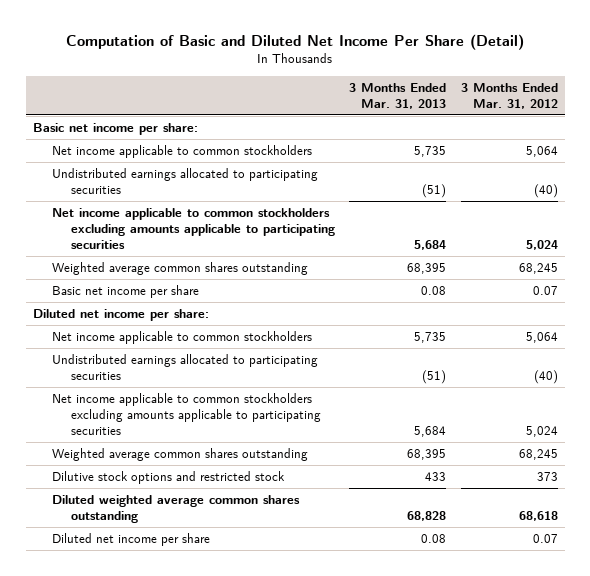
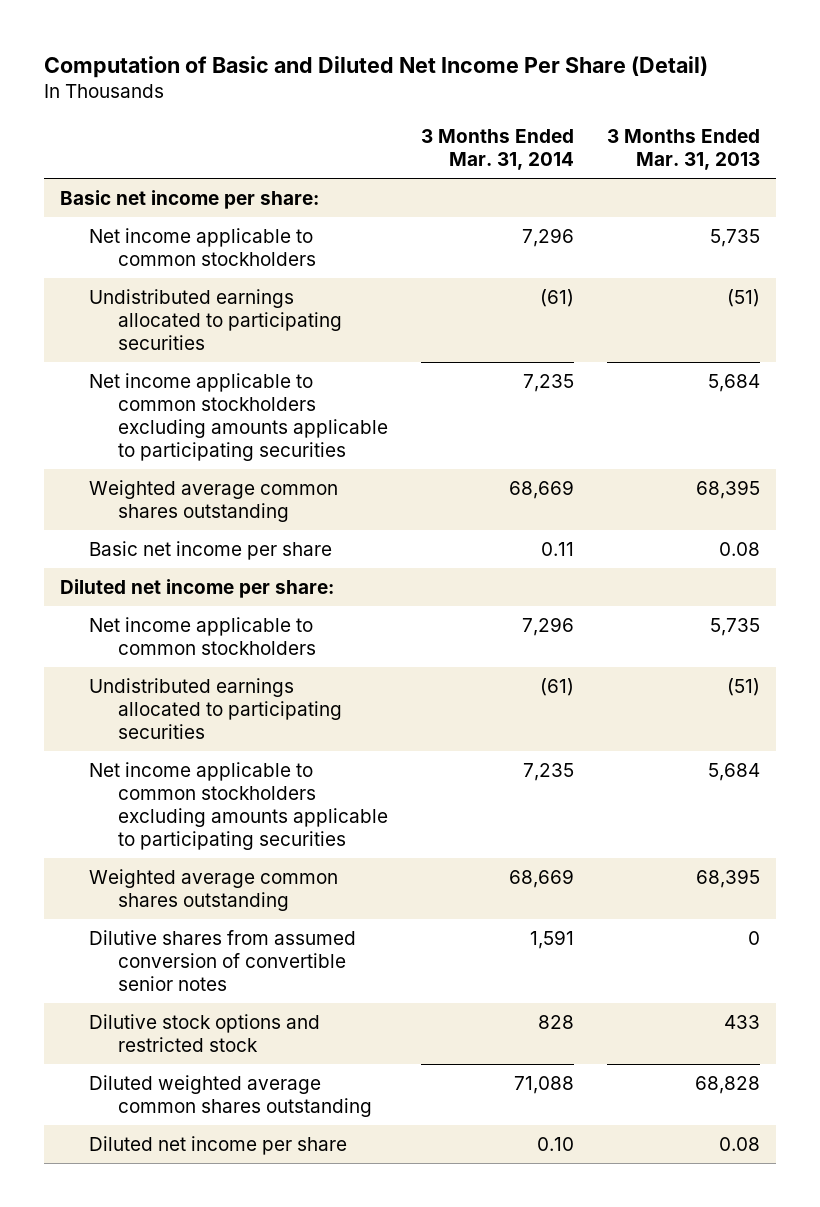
[460,82,558,109] 3 Months Ended Mar. 31, 2012 -> none
none -> [420,128,574,171] 3 Months Ended Mar. 31, 2014
none -> [89,929,357,992] Dilutive shares from assumed conversion of convertible senior notes

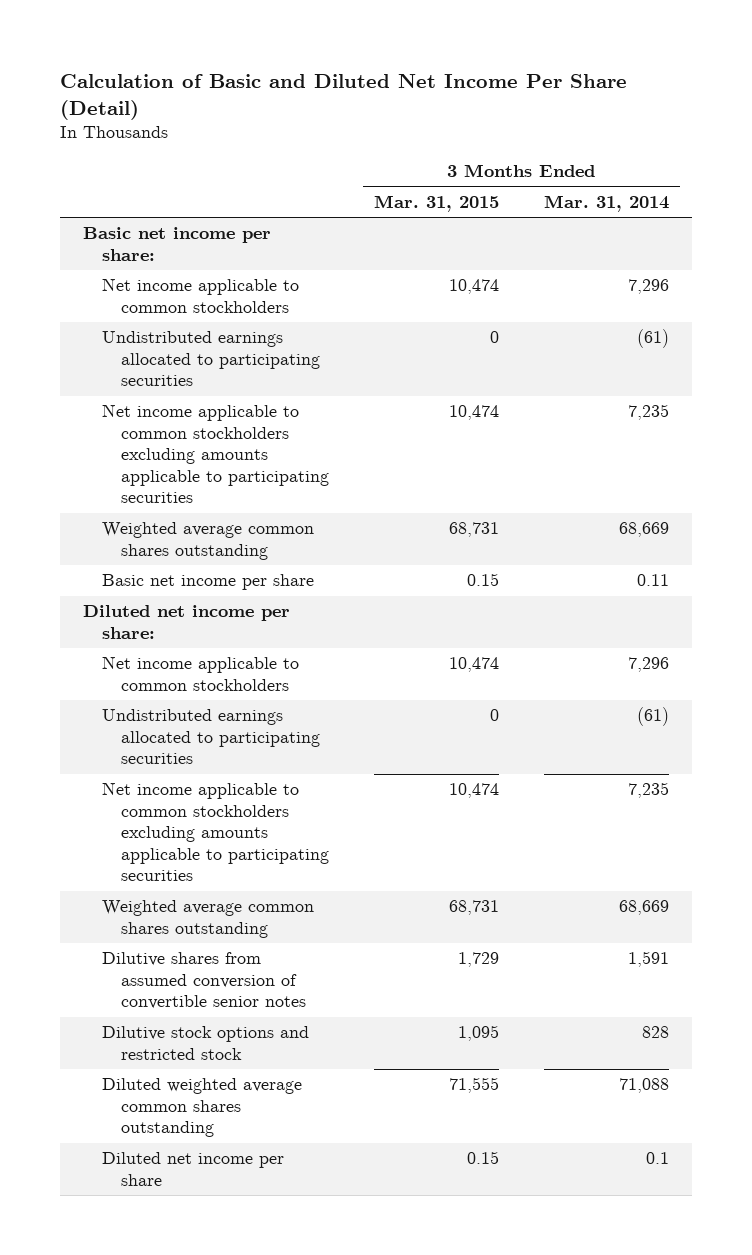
[43,55,708,78] Computation of Basic and Diluted Net Income Per Share (Detail) -> [60,73,628,120] Calculation of Basic and Diluted Net Income Per Share (Detail)
[606,128,760,171] 3 Months Ended Mar. 31, 2013 -> none
none -> [373,195,499,213] Mar. 31, 2015
[536,1136,574,1151] 0.10 -> [646,1152,670,1165] 0.1

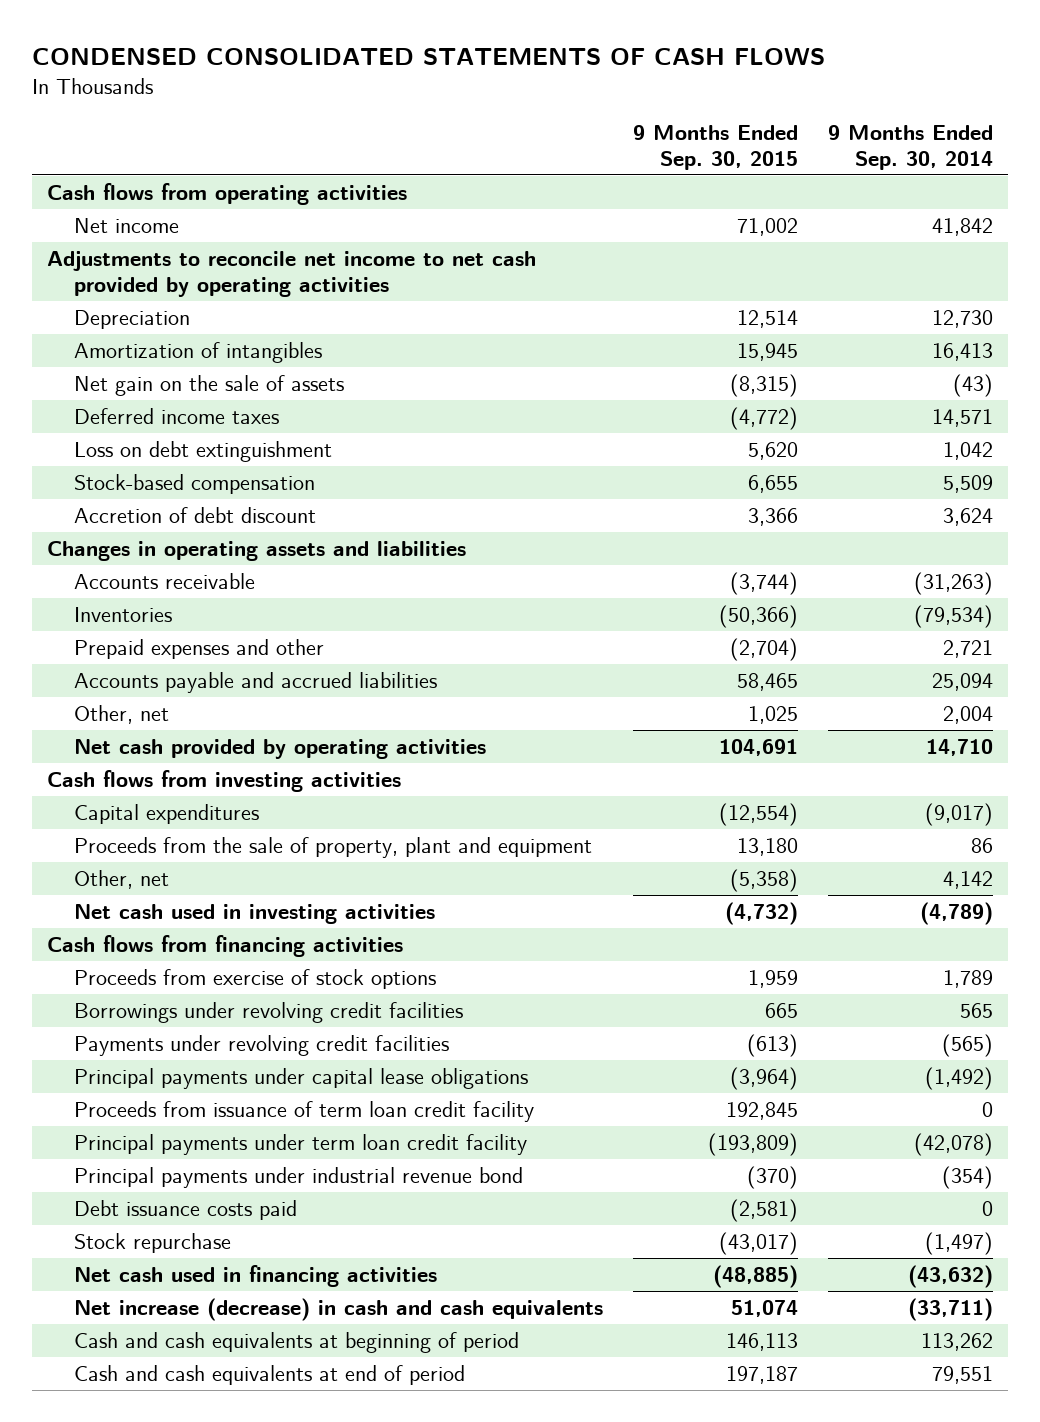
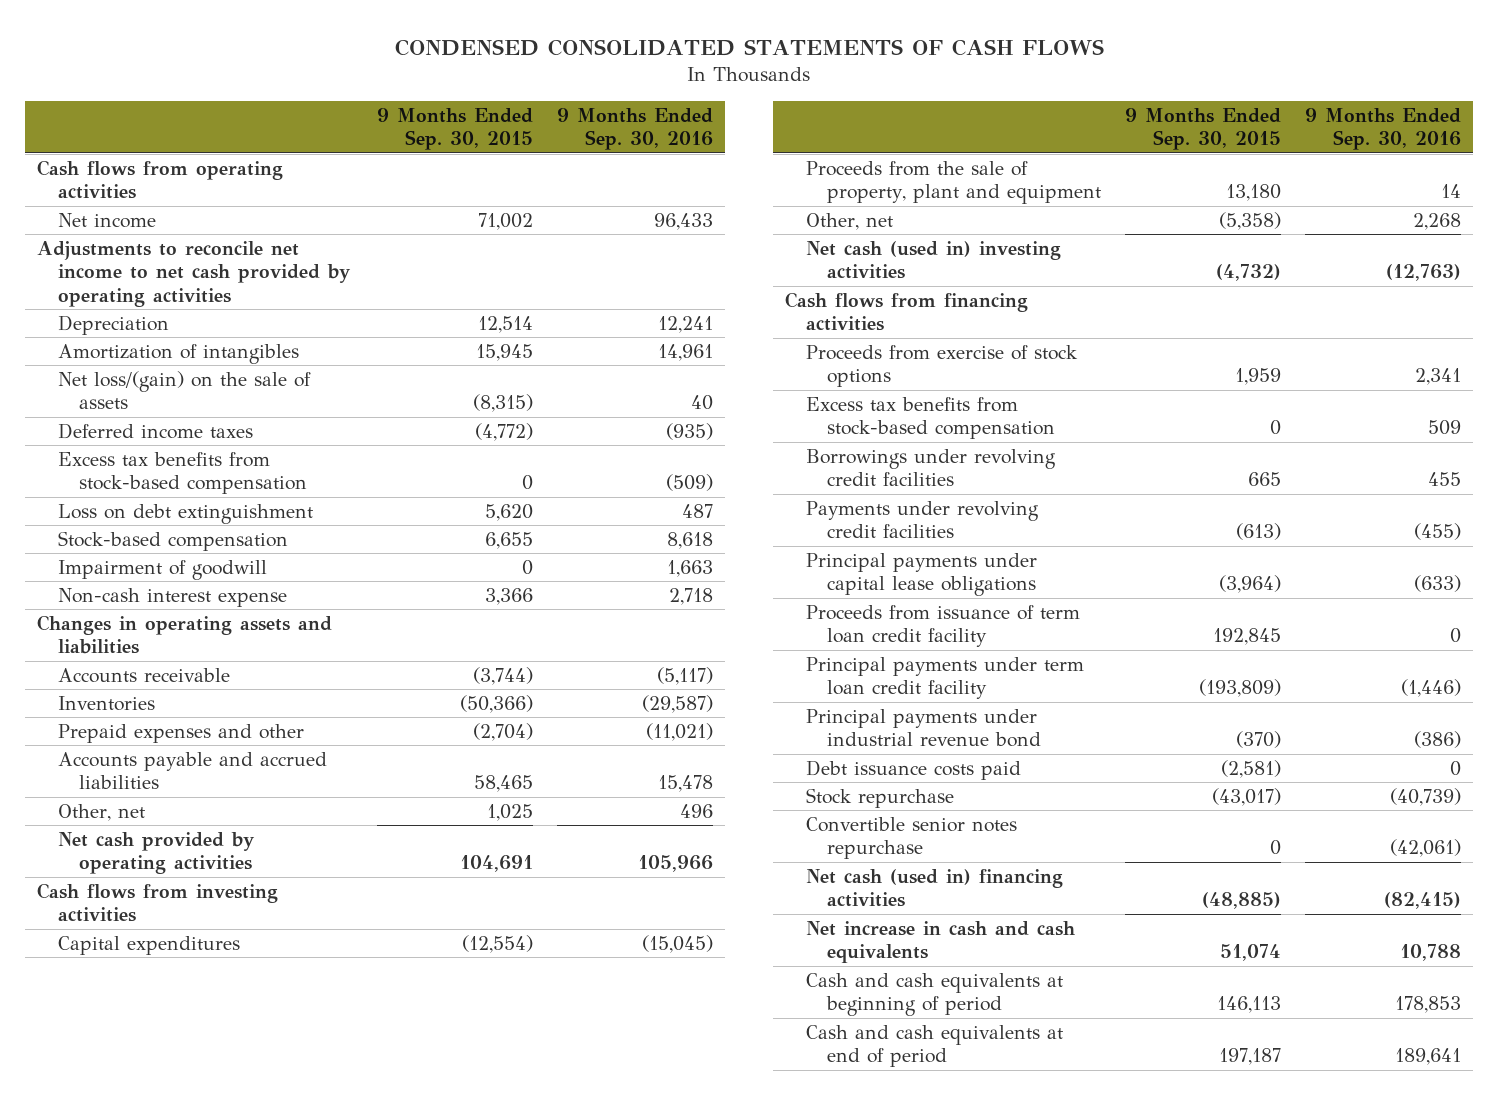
[828,124,994,170] 9 Months Ended Sep. 30, 2014 -> none
none -> [556,107,713,150] 9 Months Ended Sep. 30, 2016
[73,374,344,396] Net gain on the sale of assets -> [58,370,312,410] Net loss/(gain) on the sale of assets
none -> [58,451,307,495] Excess tax benefits from stock-based compensation
none -> [58,559,268,580] Impairment of goodwill
[73,506,316,523] Accretion of debt discount -> [58,587,288,607] Non-cash interest expense
[73,903,435,924] Net cash used in investing activities -> [805,240,1061,280] Net cash (used in) investing activities
none -> [805,396,1055,440] Excess tax benefits from stock-based compensation
none -> [805,816,1017,860] Convertible senior notes repurchase
[73,1264,437,1287] Net cash used in financing activities -> [805,868,1063,908] Net cash (used in) financing activities
[73,1297,603,1321] Net increase (decrease) in cash and cash equivalents -> [805,920,1075,964] Net increase in cash and cash equivalents

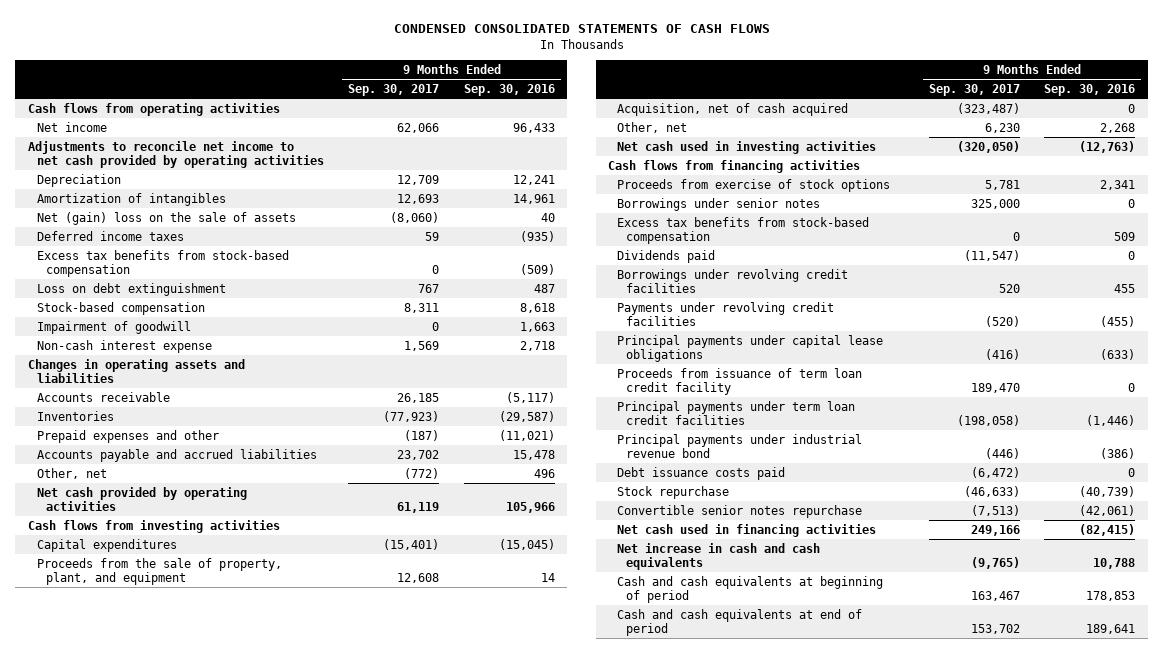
[376,107,533,150] 9 Months Ended Sep. 30, 2015 -> none
none -> [348,84,440,97] Sep. 30, 2017
[58,370,312,410] Net loss/(gain) on the sale of assets -> [36,211,296,225] Net (gain) loss on the sale of assets
[805,160,1101,205] Proceeds from the sale of property, plant and equipment -> [36,557,282,585] Proceeds from the sale of property, plant, and equipment
none -> [617,102,849,116] Acquisition, net of cash acquired
[805,240,1061,280] Net cash (used in) investing activities -> [617,140,877,154] Net cash used in investing activities
none -> [617,197,821,211] Borrowings under senior notes
none -> [617,249,716,263] Dividends paid
[805,656,1084,700] Principal payments under term loan credit facility -> [617,400,856,425] Principal payments under term loan credit facilities
[805,868,1063,908] Net cash (used in) financing activities -> [617,523,877,537] Net cash used in financing activities

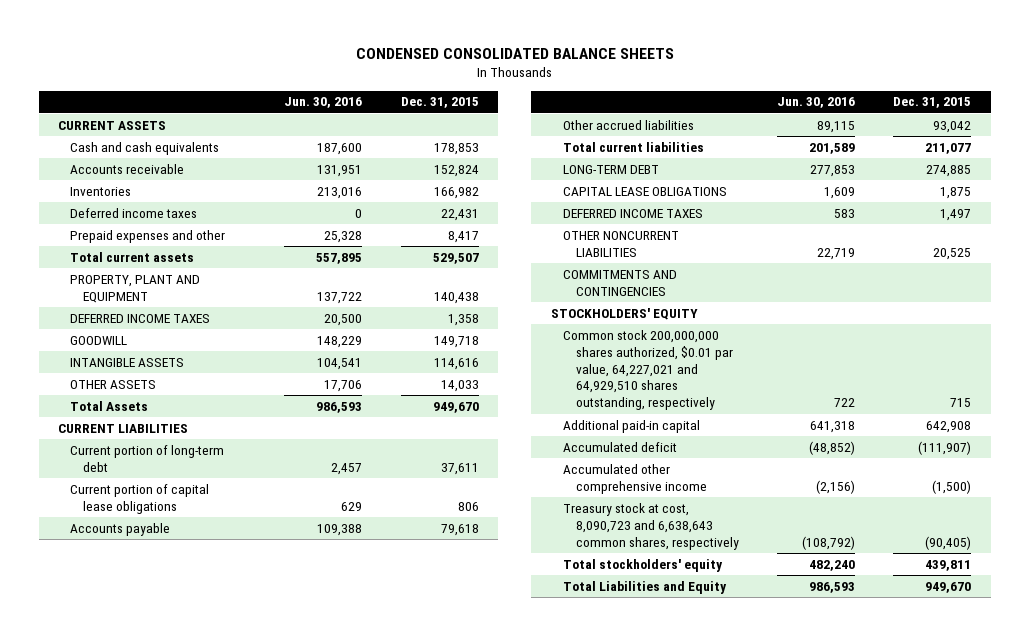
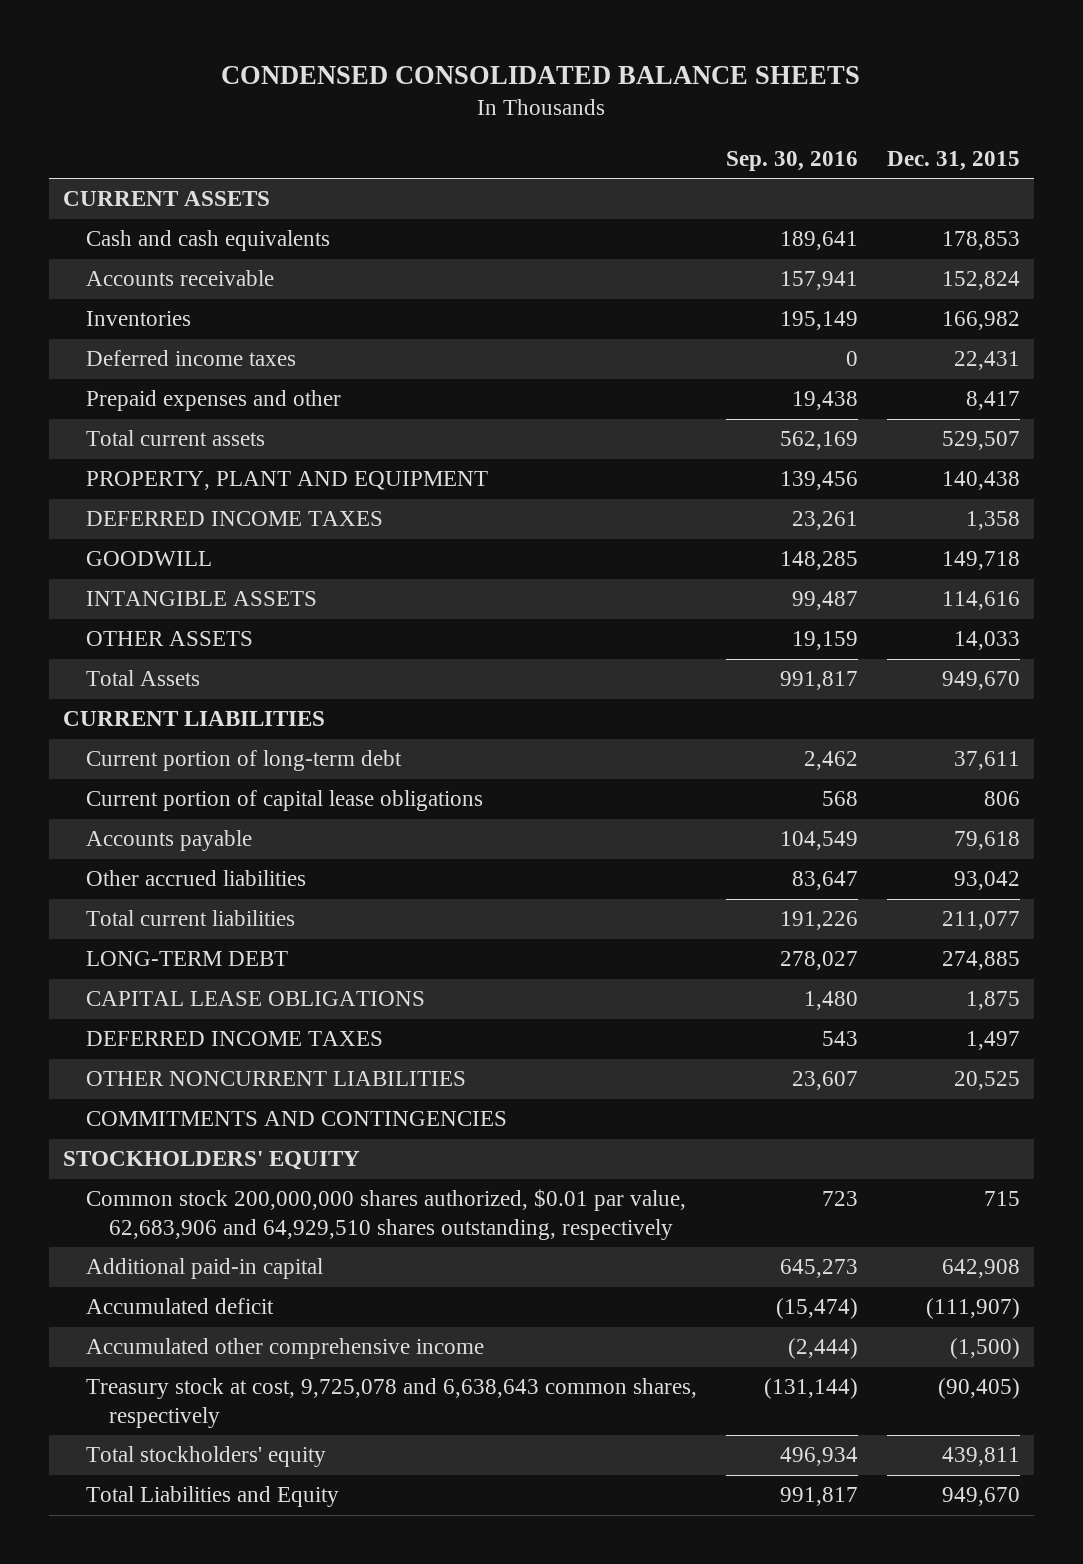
[284,97,363,109] Jun. 30, 2016 -> none
none -> [725,150,858,171] Sep. 30, 2016
[563,329,733,411] Common stock 200,000,000 shares authorized, $0.01 par value, 64,227,021 and 64,929,510 shares outstanding, respectively -> [85,1189,686,1240] Common stock 200,000,000 shares authorized, $0.01 par value, 62,683,906 and 64,929,510 shares outstanding, respectively
[563,502,739,550] Treasury stock at cost, 8,090,723 and 6,638,643 common shares, respectively -> [85,1378,697,1428] Treasury stock at cost, 9,725,078 and 6,638,643 common shares, respectively

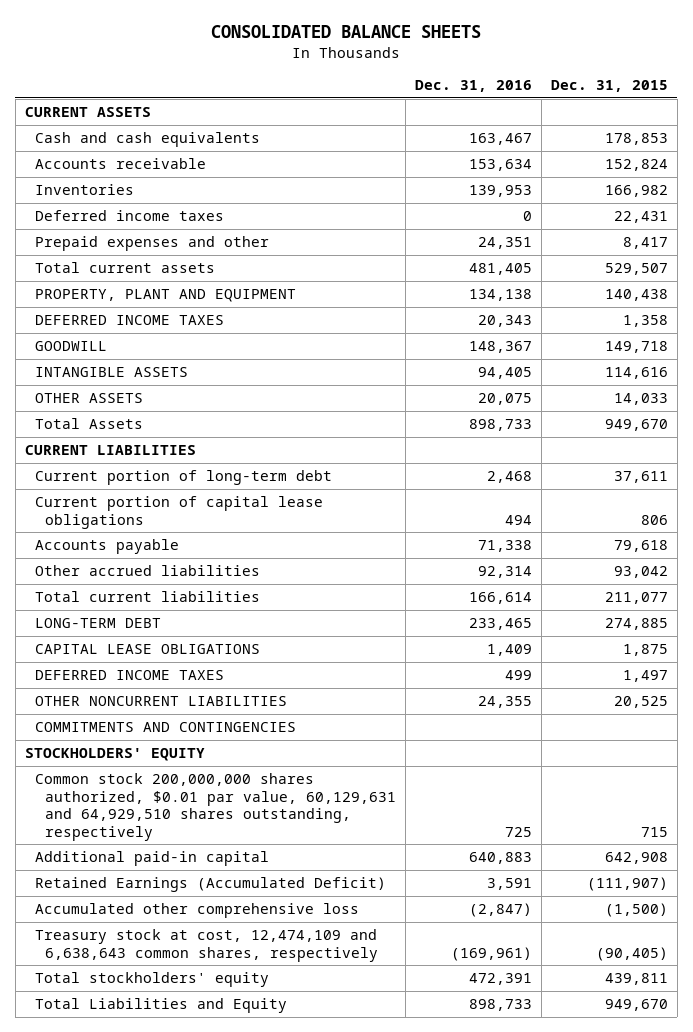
[221,66,861,85] CONDENSED CONSOLIDATED BALANCE SHEETS -> [211,24,482,38] CONSOLIDATED BALANCE SHEETS
[725,150,858,171] Sep. 30, 2016 -> none
none -> [415,80,533,93] Dec. 31, 2016
[85,1189,686,1240] Common stock 200,000,000 shares authorized, $0.01 par value, 62,683,906 and 64,929,510 shares outstanding, respectively -> [34,773,397,841] Common stock 200,000,000 shares authorized, $0.01 par value, 60,129,631 and 64,929,510 shares outstanding, respectively
[85,1298,274,1315] Accumulated deficit -> [34,877,386,893] Retained Earnings (Accumulated Deficit)
[85,1338,484,1360] Accumulated other comprehensive income -> [34,903,359,919] Accumulated other comprehensive loss
[85,1378,697,1428] Treasury stock at cost, 9,725,078 and 6,638,643 common shares, respectively -> [34,929,379,962] Treasury stock at cost, 12,474,109 and 6,638,643 common shares, respectively

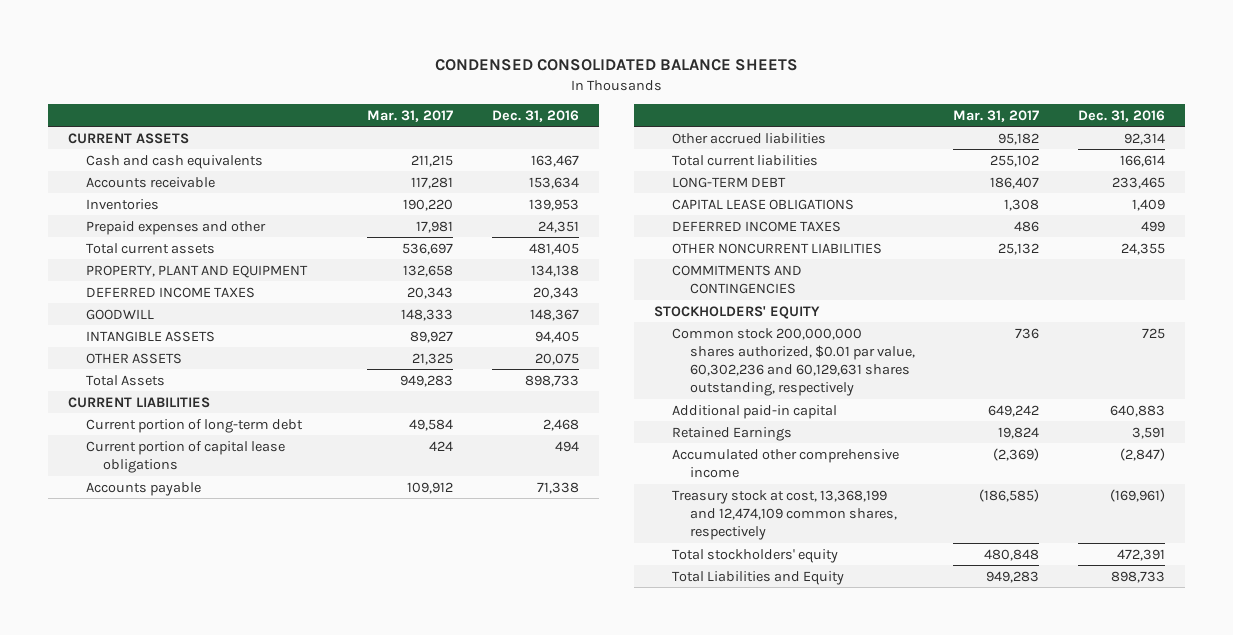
[211,24,482,38] CONSOLIDATED BALANCE SHEETS -> [434,59,798,72] CONDENSED CONSOLIDATED BALANCE SHEETS
[551,80,669,93] Dec. 31, 2015 -> none
none -> [367,109,454,122] Mar. 31, 2017
[34,210,224,222] Deferred income taxes -> none
[34,773,397,841] Common stock 200,000,000 shares authorized, $0.01 par value, 60,129,631 and 64,929,510 shares outstanding, respectively -> [671,327,915,397] Common stock 200,000,000 shares authorized, $0.01 par value, 60,302,236 and 60,129,631 shares outstanding, respectively
[34,877,386,893] Retained Earnings (Accumulated Deficit) -> [671,426,792,441] Retained Earnings
[34,903,359,919] Accumulated other comprehensive loss -> [671,448,899,478] Accumulated other comprehensive income
[34,929,379,962] Treasury stock at cost, 12,474,109 and 6,638,643 common shares, respectively -> [671,489,897,541] Treasury stock at cost, 13,368,199 and 12,474,109 common shares, respectively

